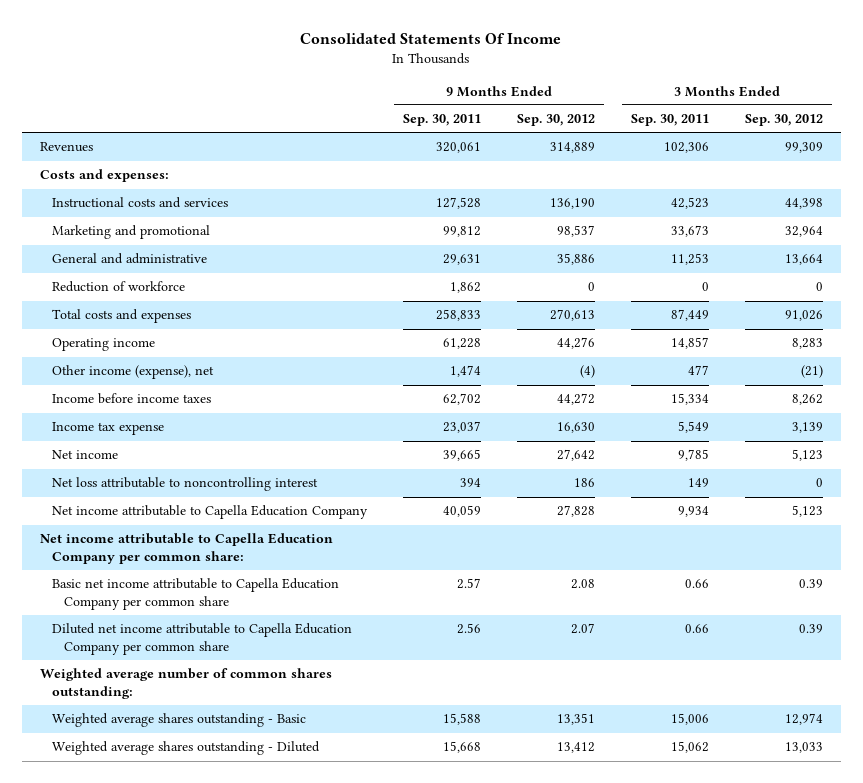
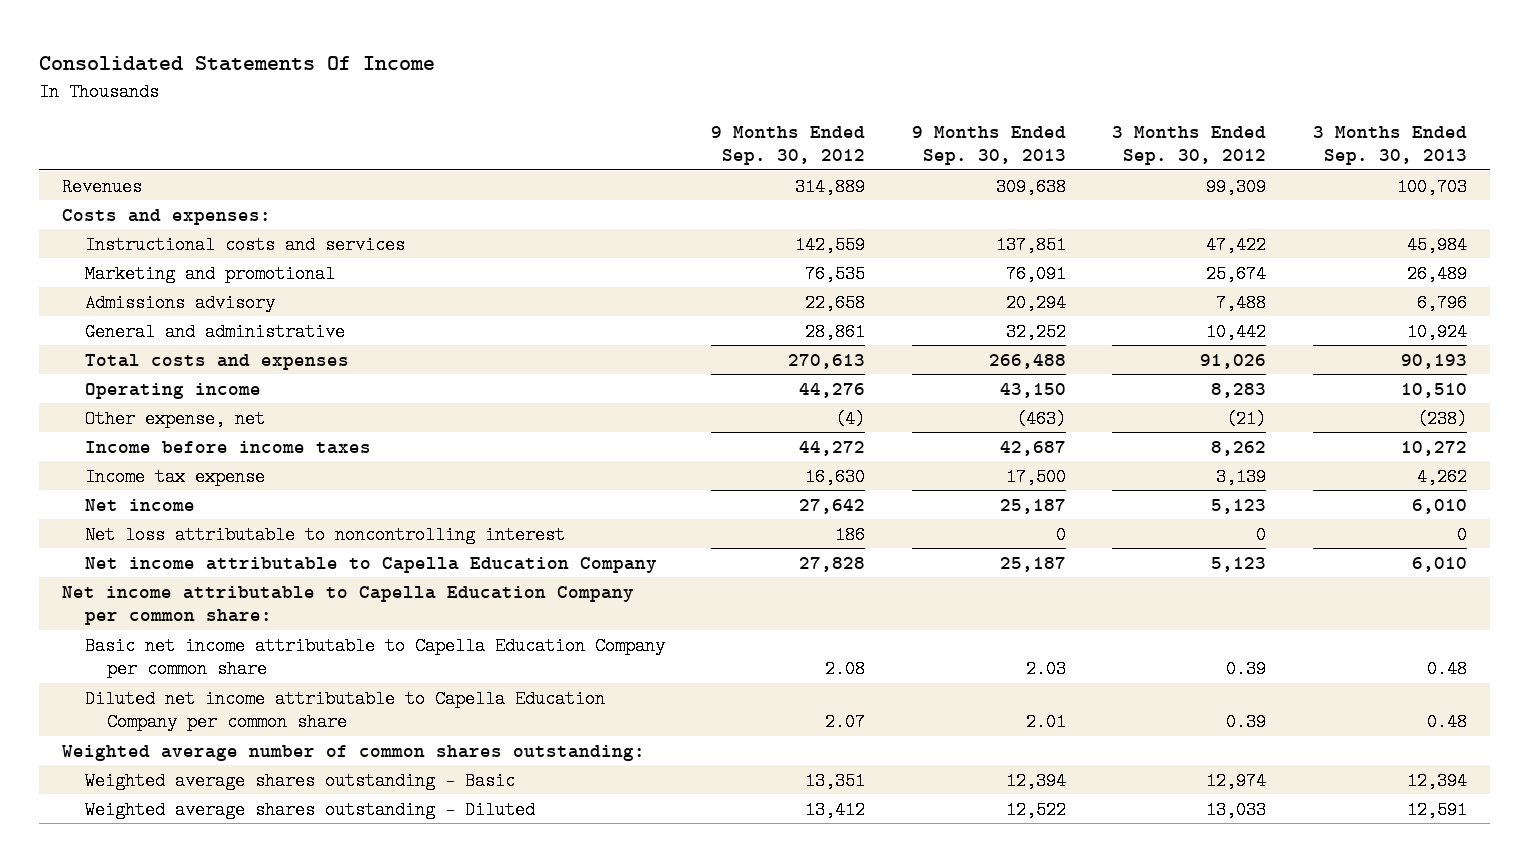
[402,114,481,127] Sep. 30, 2011 -> none
[630,114,709,127] Sep. 30, 2011 -> none
none -> [911,125,1066,166] 9 Months Ended Sep. 30, 2013
none -> [1312,125,1467,166] 3 Months Ended Sep. 30, 2013
[52,281,186,293] Reduction of workforce -> none
[549,198,595,210] 136,190 -> [795,235,866,254] 142,559
[784,198,823,210] 44,398 -> [1206,235,1267,254] 47,422
[556,225,595,238] 98,537 -> [805,264,866,283] 76,535
[784,226,823,238] 32,964 -> [1206,264,1267,283] 25,674
none -> [84,293,275,312] Admissions advisory
[556,253,595,266] 35,886 -> [805,322,866,341] 28,861
[784,254,823,266] 13,664 -> [1206,322,1267,341] 10,442
[52,365,215,380] Other income (expense), net -> [84,409,265,428] Other expense, net

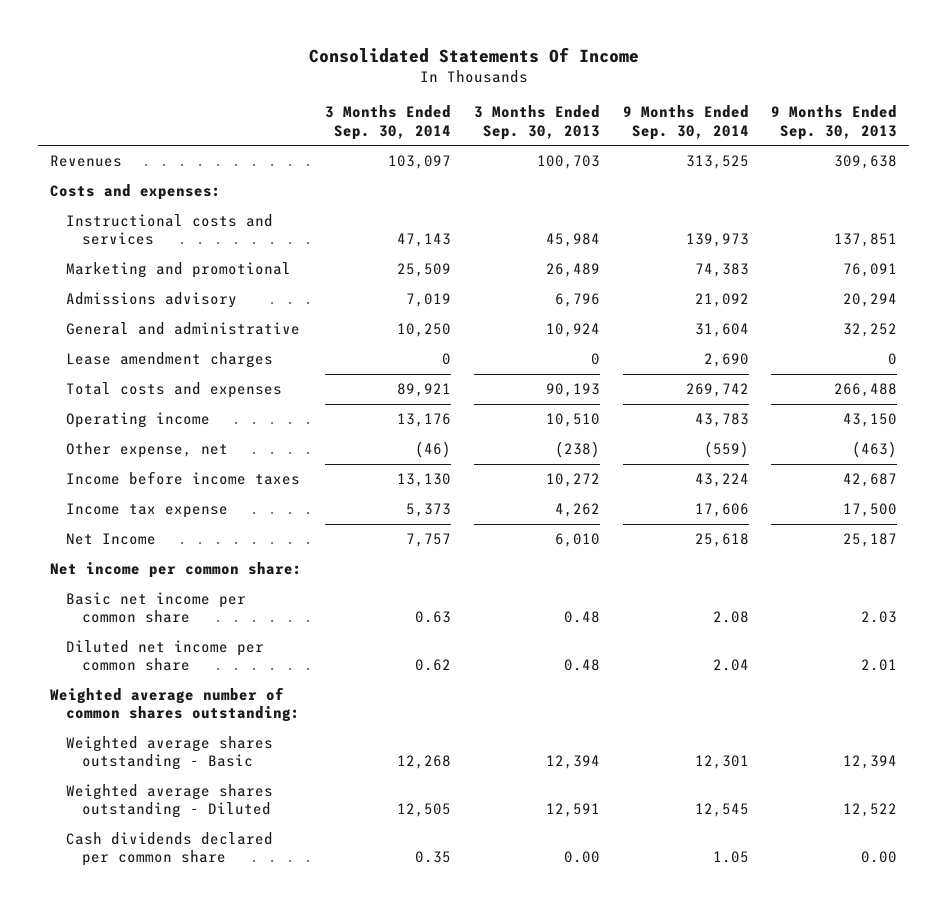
[711,125,866,166] 9 Months Ended Sep. 30, 2012 -> none
[1112,125,1267,166] 3 Months Ended Sep. 30, 2012 -> none
none -> [324,105,451,140] 3 Months Ended Sep. 30, 2014
none -> [622,105,749,140] 9 Months Ended Sep. 30, 2014
none -> [65,352,273,369] Lease amendment charges
[84,498,195,511] Net income -> none
[84,525,565,544] Net loss attributable to noncontrolling interest -> none
[84,556,657,573] Net income attributable to Capella Education Company -> [65,533,156,546] Net Income
[62,585,635,626] Net income attributable to Capella Education Company per common share: -> [49,562,302,579] Net income per common share:
[84,636,665,679] Basic net income attributable to Capella Education Company per common share -> [65,592,246,624] Basic net income per common share
[84,689,605,732] Diluted net income attributable to Capella Education Company per common share -> [65,640,264,672] Diluted net income per common share
none -> [65,832,273,867] Cash dividends declared per common share

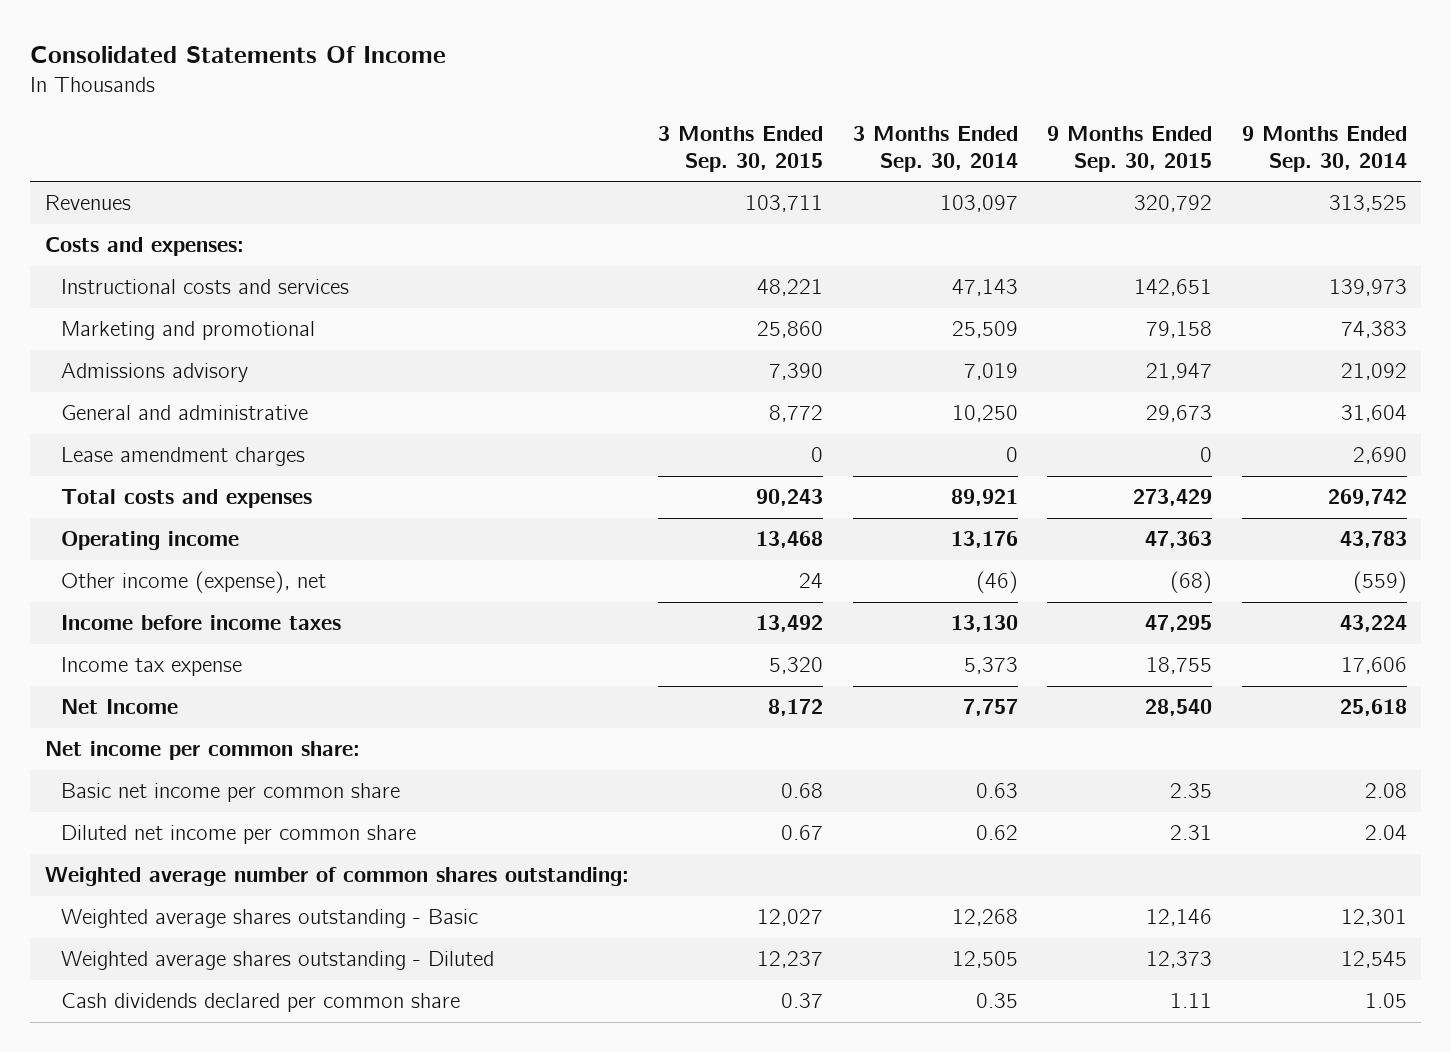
[473,105,600,140] 3 Months Ended Sep. 30, 2013 -> none
[771,105,898,140] 9 Months Ended Sep. 30, 2013 -> none
none -> [658,126,824,172] 3 Months Ended Sep. 30, 2015
none -> [1047,126,1213,172] 9 Months Ended Sep. 30, 2015
[65,442,228,459] Other expense, net -> [61,571,327,594] Other income (expense), net

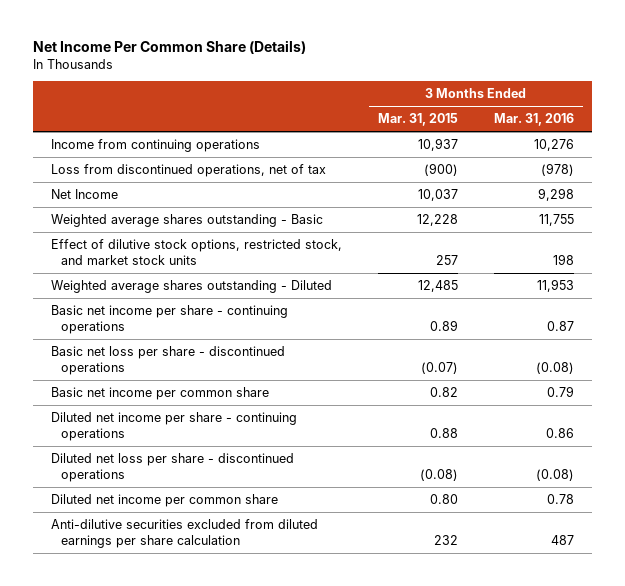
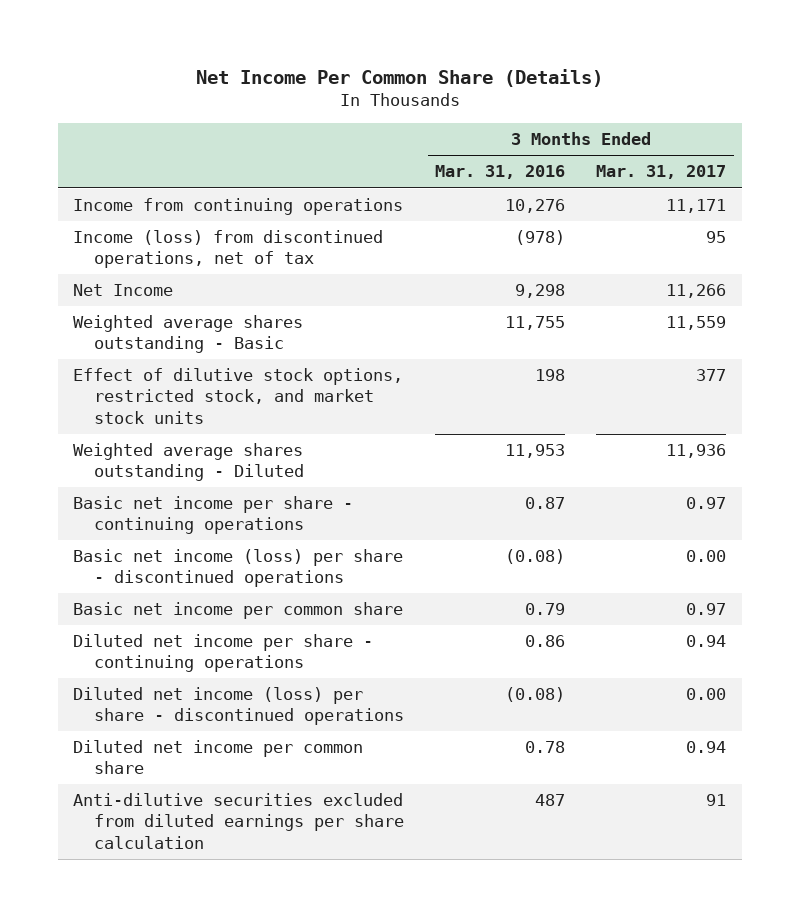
[377,113,458,127] Mar. 31, 2015 -> none
none -> [596,165,727,180] Mar. 31, 2017
[50,164,326,178] Loss from discontinued operations, net of tax -> [73,230,384,269] Income (loss) from discontinued operations, net of tax
[50,346,285,375] Basic net loss per share - discontinued operations -> [73,549,404,588] Basic net income (loss) per share - discontinued operations
[50,453,294,482] Diluted net loss per share - discontinued operations -> [73,687,405,726] Diluted net income (loss) per share - discontinued operations

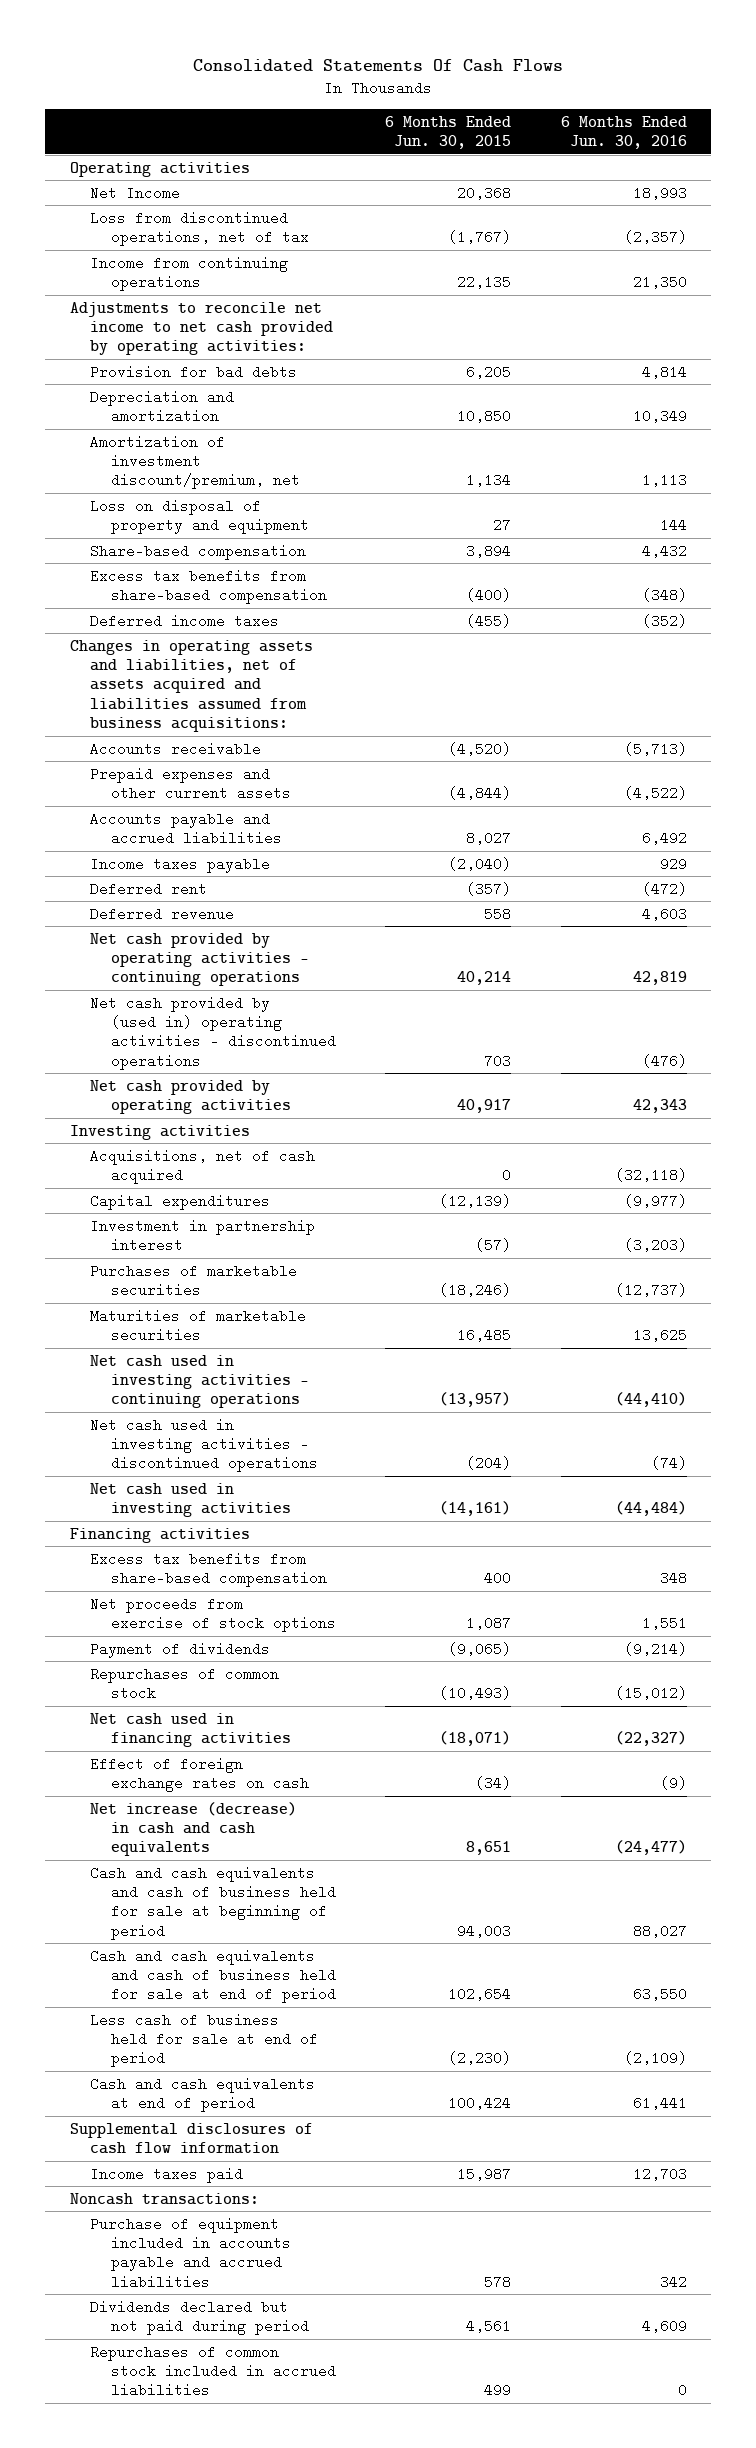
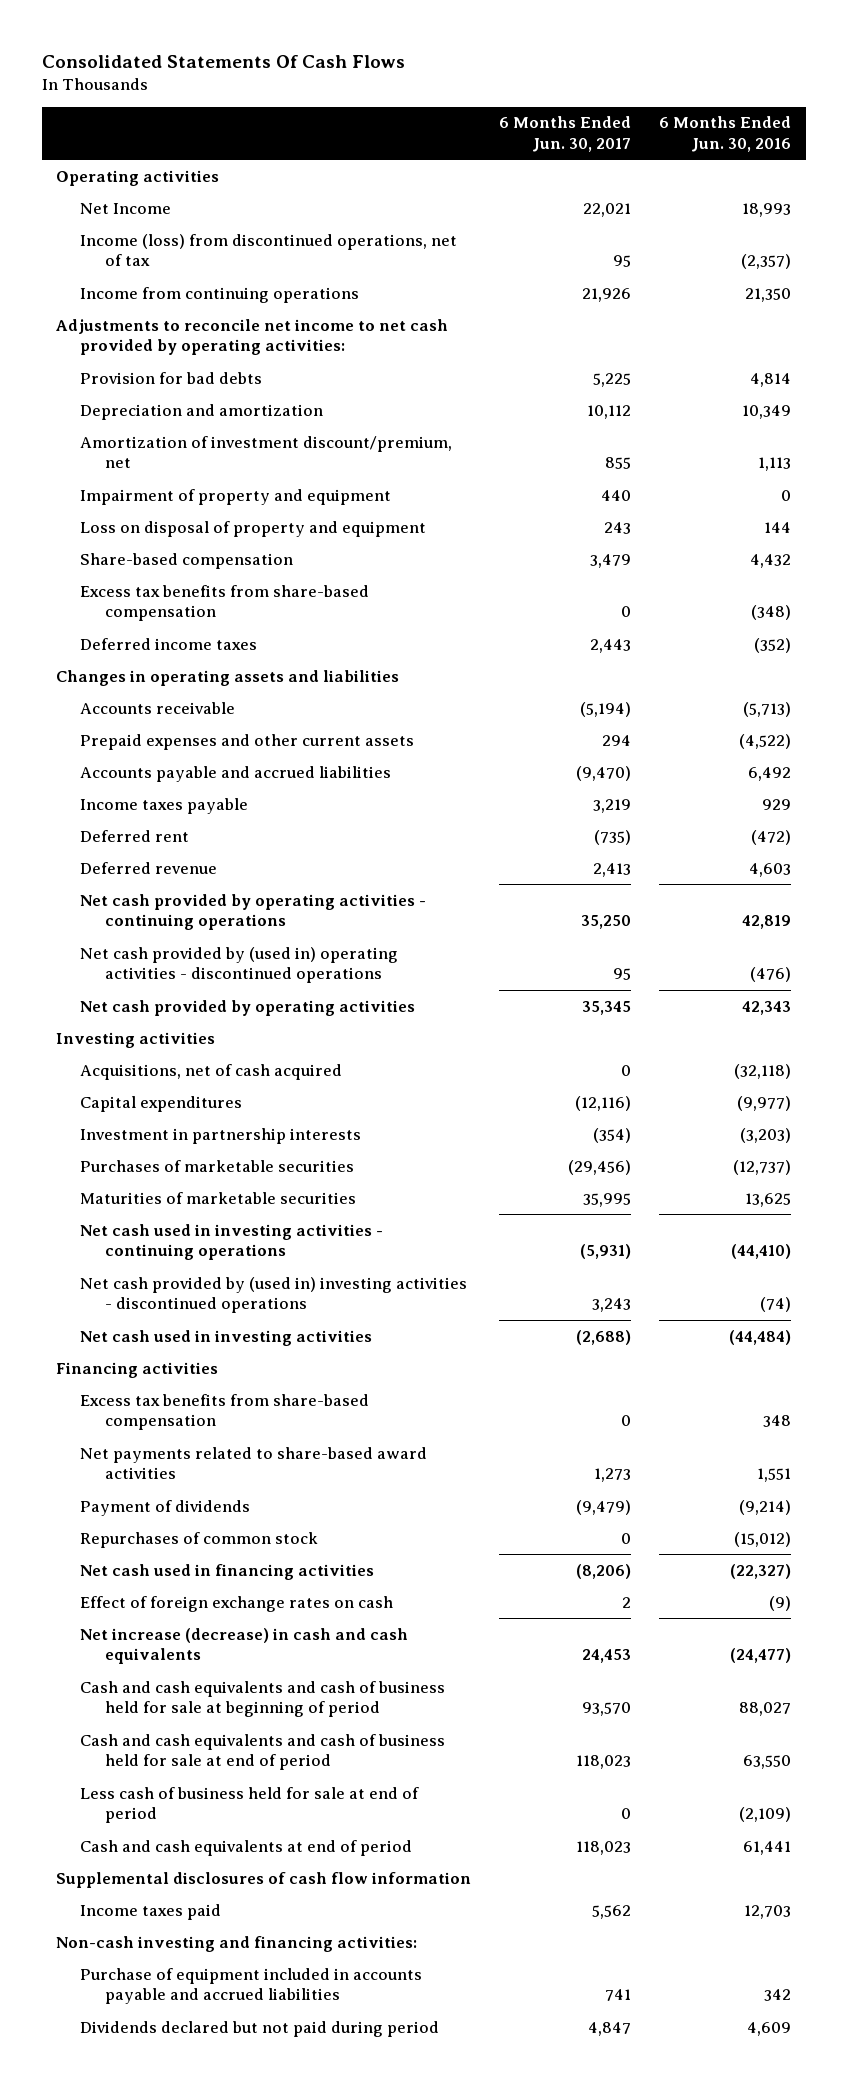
[385,115,512,150] 6 Months Ended Jun. 30, 2015 -> none
none -> [499,116,632,153] 6 Months Ended Jun. 30, 2017
[90,210,310,247] Loss from discontinued operations, net of tax -> [80,233,458,267] Income (loss) from discontinued operations, net of tax
none -> [80,488,392,505] Impairment of property and equipment
[69,639,313,733] Changes in operating assets and liabilities, net of assets acquired and liabilities assumed from business acquisitions: -> [55,669,399,686] Changes in operating assets and liabilities
[90,1218,316,1253] Investment in partnership interest -> [80,1127,362,1144] Investment in partnership interests
[90,1417,319,1473] Net cash used in investing activities - discontinued operations -> [80,1276,468,1314] Net cash provided by (used in) investing activities - discontinued operations
[90,1596,337,1633] Net proceeds from exercise of stock options -> [80,1446,428,1480] Net payments related to share-based award activities
[69,2192,259,2205] Noncash transactions: -> [55,1935,417,1952] Non-cash investing and financing activities:
[90,2344,337,2398] Repurchases of common stock included in accrued liabilities -> none

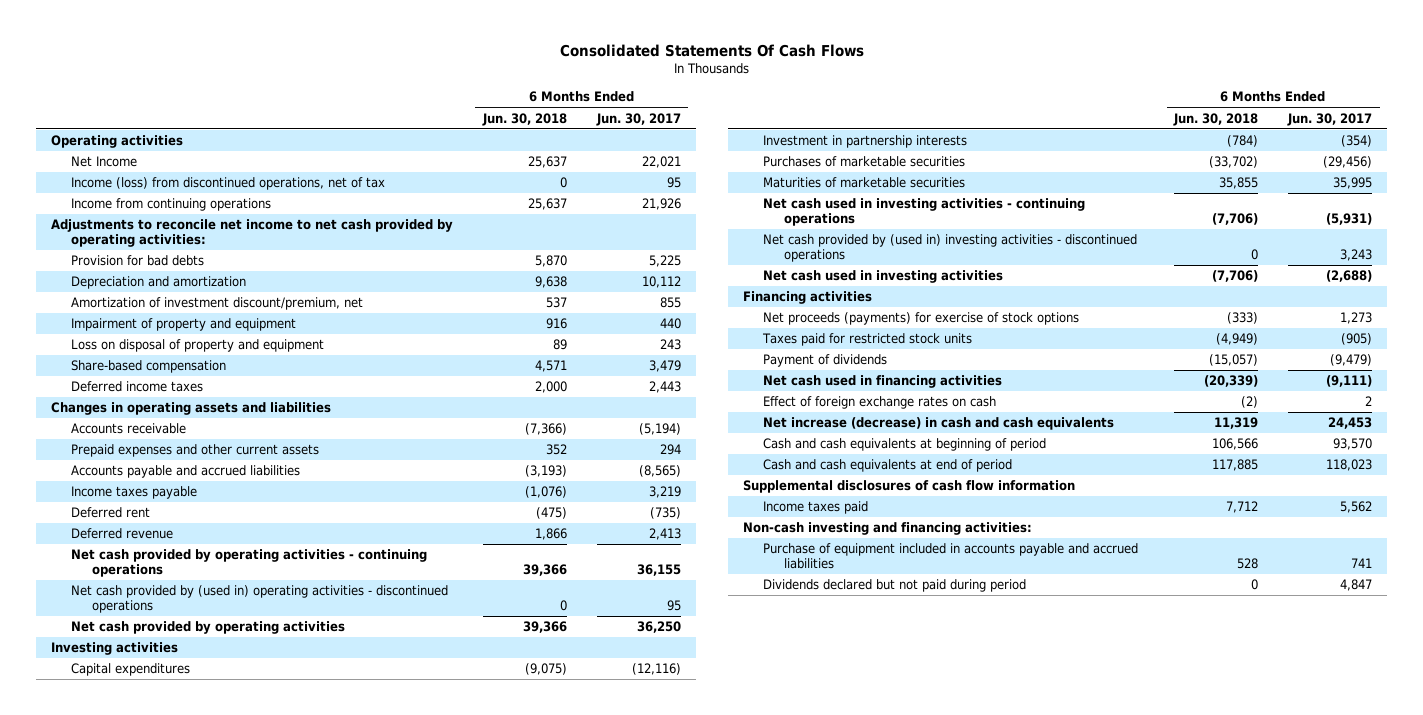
[659,116,792,153] 6 Months Ended Jun. 30, 2016 -> none
none -> [481,112,567,126] Jun. 30, 2018
[80,584,370,622] Excess tax benefits from share-based compensation -> none
[576,765,632,781] (9,470) -> [638,465,681,478] (8,565)
[581,915,632,930] 35,250 -> [636,564,681,577] 36,155
[582,1000,632,1015] 35,345 -> [636,621,681,634] 36,250
[80,1063,343,1080] Acquisitions, net of cash acquired -> none
[80,1393,370,1431] Excess tax benefits from share-based compensation -> none
[80,1446,428,1480] Net payments related to share-based award activities -> [763,312,1080,326] Net proceeds (payments) for exercise of stock options
none -> [762,333,973,347] Taxes paid for restricted stock units
[80,1531,319,1548] Repurchases of common stock -> none
[576,1563,632,1579] (8,206) -> [1326,375,1373,388] (9,111)
[80,1733,446,1771] Cash and cash equivalents and cash of business held for sale at end of period -> none
[80,1786,420,1824] Less cash of business held for sale at end of period -> none
[80,1680,446,1718] Cash and cash equivalents and cash of business held for sale at beginning of period -> [763,438,1047,452] Cash and cash equivalents at beginning of period

